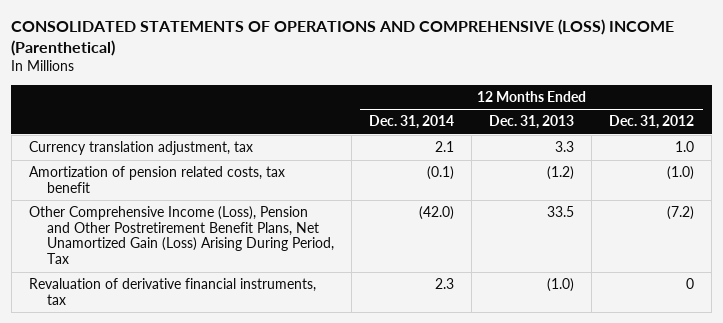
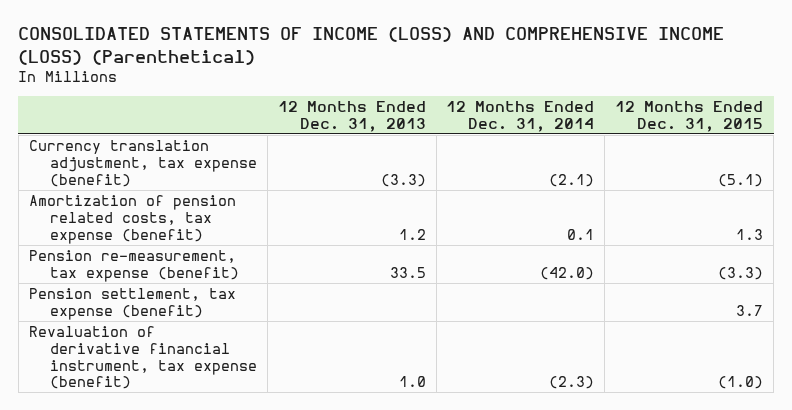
[11,19,675,57] CONSOLIDATED STATEMENTS OF OPERATIONS AND COMPREHENSIVE (LOSS) INCOME (Parenthetical) -> [18,27,725,65] CONSOLIDATED STATEMENTS OF INCOME (LOSS) AND COMPREHENSIVE INCOME (LOSS) (Parenthetical)
[609,115,695,130] Dec. 31, 2012 -> none
none -> [615,101,764,132] 12 Months Ended Dec. 31, 2015
[28,141,253,156] Currency translation adjustment, tax -> [28,139,257,187] Currency translation adjustment, tax expense (benefit)
[434,141,454,153] 2.1 -> [549,173,595,187] (2.1)
[555,141,575,153] 3.3 -> [380,173,426,187] (3.3)
[28,166,285,193] Amortization of pension related costs, tax benefit -> [28,194,236,244] Amortization of pension related costs, tax expense (benefit)
[426,166,454,181] (0.1) -> [567,228,595,240] 0.1
[547,166,575,181] (1.2) -> [398,228,426,240] 1.2
[28,206,334,265] Other Comprehensive Income (Loss), Pension and Other Postretirement Benefit Plans, Net Unamortized Gain (Loss) Arising During Period, Tax -> [28,249,239,282] Pension re-measurement, tax expense (benefit)
none -> [28,287,236,320] Pension settlement, tax expense (benefit)
[28,278,316,305] Revaluation of derivative financial instruments, tax -> [28,325,257,390] Revaluation of derivative financial instrument, tax expense (benefit)
[434,278,454,290] 2.3 -> [549,376,595,390] (2.3)
[547,278,575,293] (1.0) -> [398,376,426,388] 1.0

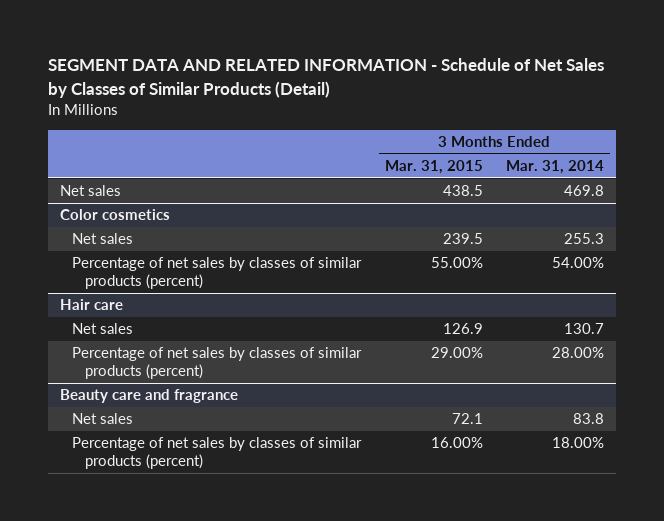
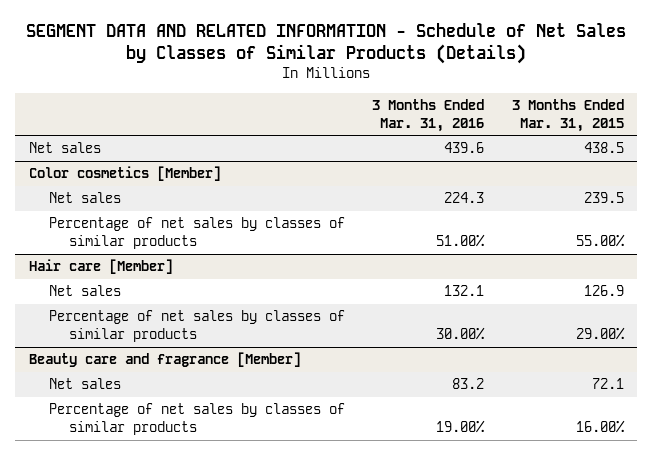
[48,58,605,98] SEGMENT DATA AND RELATED INFORMATION - Schedule of Net Sales by Classes of Similar Products (Detail) -> [26,23,627,65] SEGMENT DATA AND RELATED INFORMATION - Schedule of Net Sales by Classes of Similar Products (Details)
[506,160,605,175] Mar. 31, 2014 -> none
none -> [372,99,485,132] 3 Months Ended Mar. 31, 2016
[59,209,170,221] Color cosmetics -> [28,166,221,182] Color cosmetics [Member]
[72,257,363,290] Percentage of net sales by classes of similar products (percent) -> [49,217,346,250] Percentage of net sales by classes of similar products
[59,299,123,311] Hair care -> [28,259,173,275] Hair care [Member]
[72,347,363,380] Percentage of net sales by classes of similar products (percent) -> [49,310,346,343] Percentage of net sales by classes of similar products
[59,389,238,404] Beauty care and fragrance -> [28,352,301,368] Beauty care and fragrance [Member]
[72,437,363,470] Percentage of net sales by classes of similar products (percent) -> [49,403,346,436] Percentage of net sales by classes of similar products

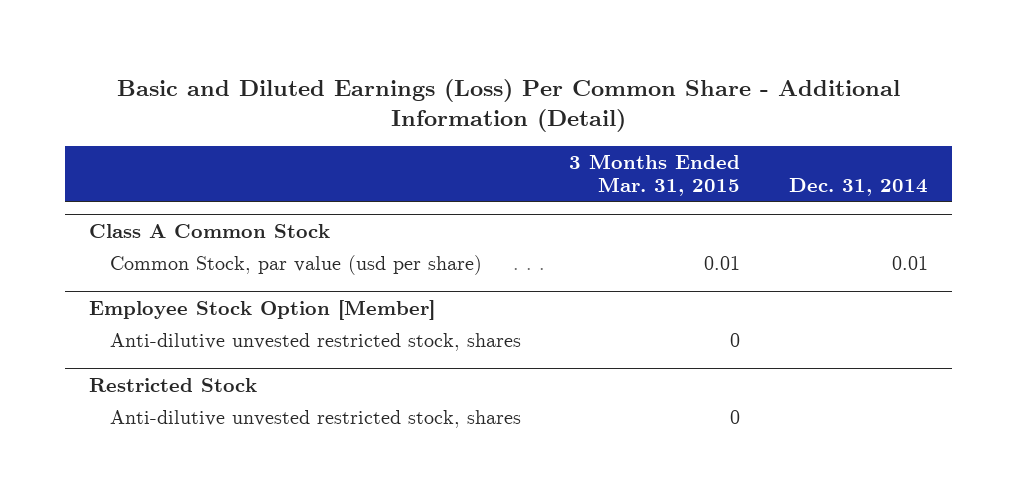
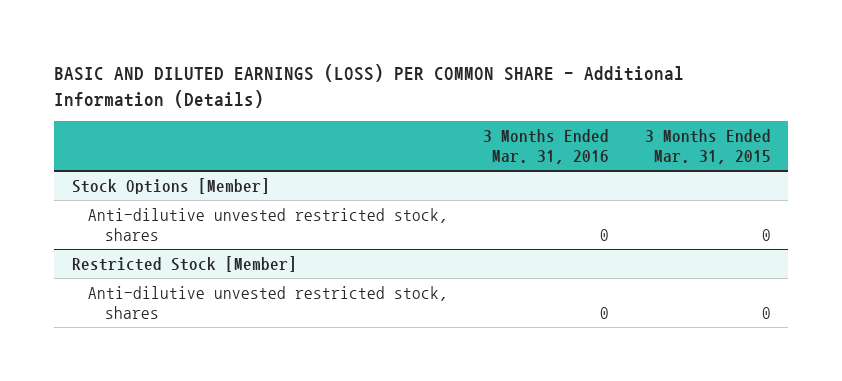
[116,78,900,133] Basic and Diluted Earnings (Loss) Per Common Share - Additional Information (Detail) -> [53,64,684,108] BASIC AND DILUTED EARNINGS (LOSS) PER COMMON SHARE - Additional Information (Details)
[788,178,928,197] Dec. 31, 2014 -> none
none -> [483,128,610,165] 3 Months Ended Mar. 31, 2016
[89,223,331,238] Class A Common Stock -> none
[110,255,483,276] Common Stock, par value (usd per share) -> none
[89,299,436,320] Employee Stock Option [Member] -> [71,177,270,194] Stock Options [Member]
[89,377,258,392] Restricted Stock -> [71,255,297,272] Restricted Stock [Member]

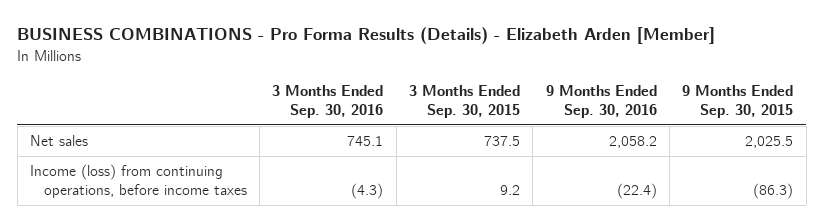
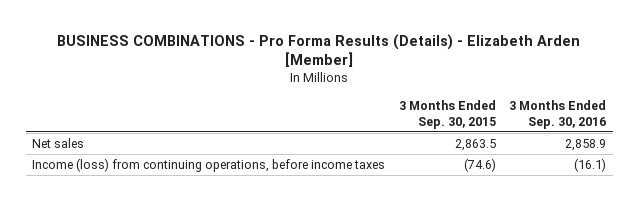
[545,84,657,118] 9 Months Ended Sep. 30, 2016 -> none
[682,84,794,118] 9 Months Ended Sep. 30, 2015 -> none
[347,136,384,147] 745.1 -> [565,139,607,152] 2,858.9
[483,136,520,147] 737.5 -> [454,139,496,152] 2,863.5
[351,183,384,200] (4.3) -> [574,158,607,173] (16.1)
[499,185,520,196] 9.2 -> [463,158,496,173] (74.6)

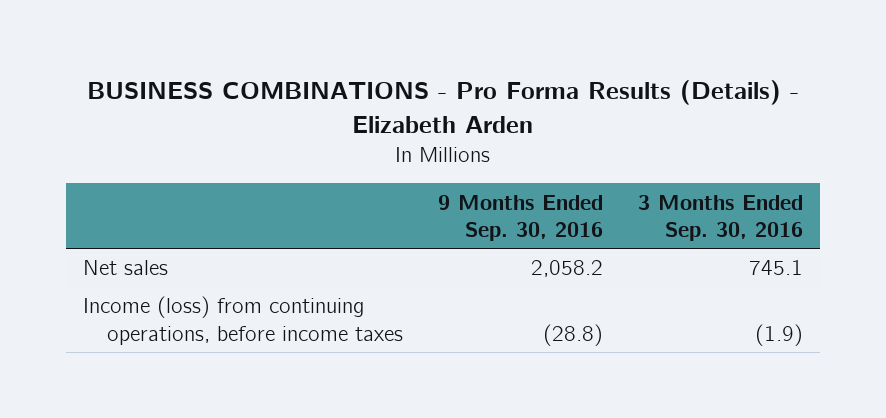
[57,33,581,68] BUSINESS COMBINATIONS - Pro Forma Results (Details) - Elizabeth Arden [Member] -> [87,80,800,133] BUSINESS COMBINATIONS - Pro Forma Results (Details) - Elizabeth Arden
[398,100,496,129] 3 Months Ended Sep. 30, 2015 -> none
none -> [438,194,604,241] 9 Months Ended Sep. 30, 2016
[565,139,607,152] 2,858.9 -> [748,260,803,276] 745.1
[574,158,607,173] (16.1) -> [754,323,803,346] (1.9)

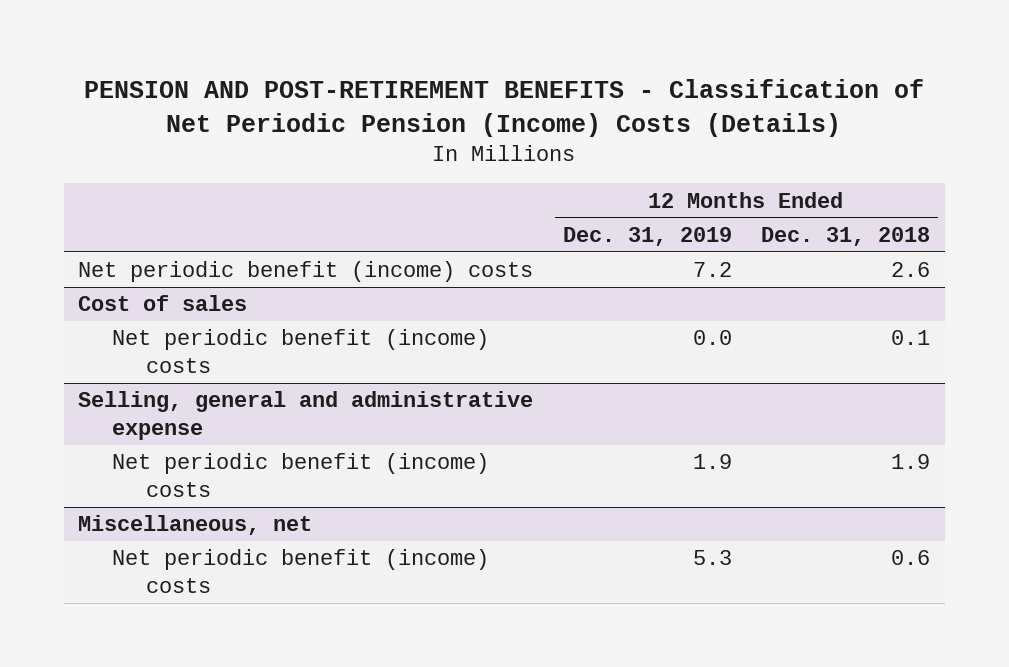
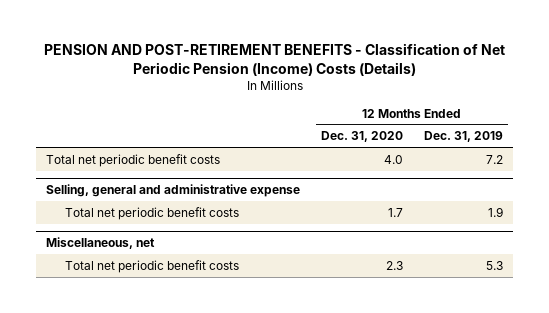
[761,226,931,246] Dec. 31, 2018 -> none
none -> [321,131,404,143] Dec. 31, 2020
[78,295,248,312] Cost of sales -> none
[112,329,490,374] Net periodic benefit (income) costs -> none
[78,261,534,283] Net periodic benefit (income) costs -> [46,153,221,167] Total net periodic benefit costs
[112,453,490,498] Net periodic benefit (income) costs -> [64,206,239,220] Total net periodic benefit costs
[112,549,490,594] Net periodic benefit (income) costs -> [64,259,239,273] Total net periodic benefit costs

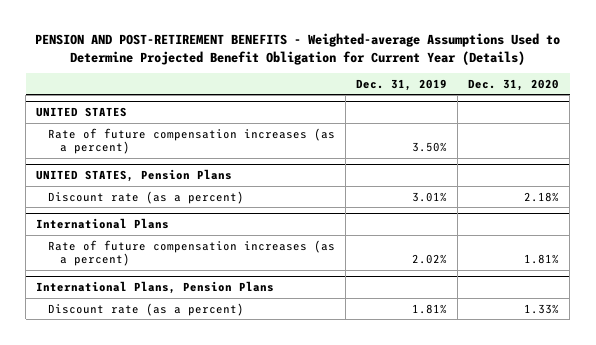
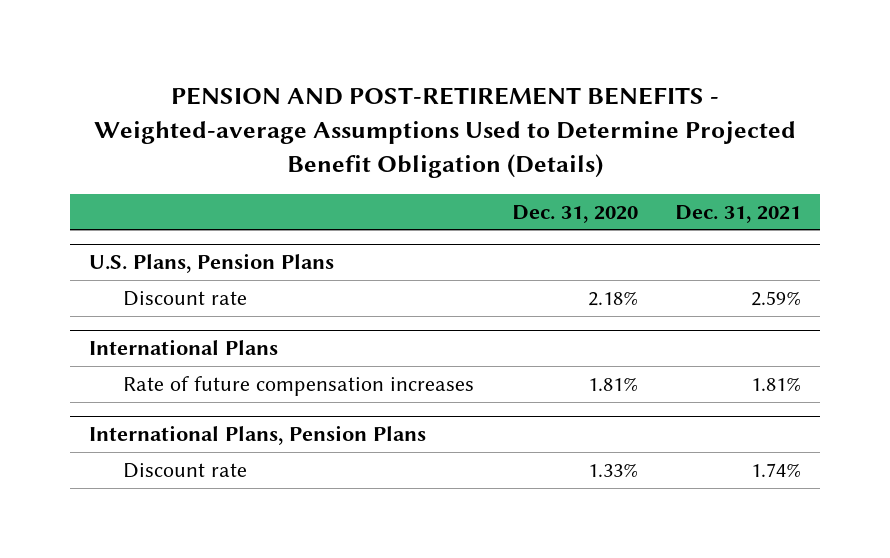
[34,32,560,65] PENSION AND POST-RETIREMENT BENEFITS - Weighted-average Assumptions Used to Determine Projected Benefit Obligation for Current Year (Details) -> [93,86,796,178] PENSION AND POST-RETIREMENT BENEFITS - Weighted-average Assumptions Used to Determine Projected Benefit Obligation (Details)
[356,78,448,91] Dec. 31, 2019 -> none
none -> [675,204,802,223] Dec. 31, 2021
[36,107,128,118] UNITED STATES -> none
[48,127,336,155] Rate of future compensation increases (as a percent) -> none
[36,169,233,183] UNITED STATES, Pension Plans -> none
none -> [88,252,334,273] U.S. Plans, Pension Plans
[48,190,245,204] Discount rate (as a percent) -> [123,290,248,306] Discount rate
[48,239,336,267] Rate of future compensation increases (as a percent) -> [123,375,475,396] Rate of future compensation increases
[48,302,245,316] Discount rate (as a percent) -> [123,462,248,478] Discount rate

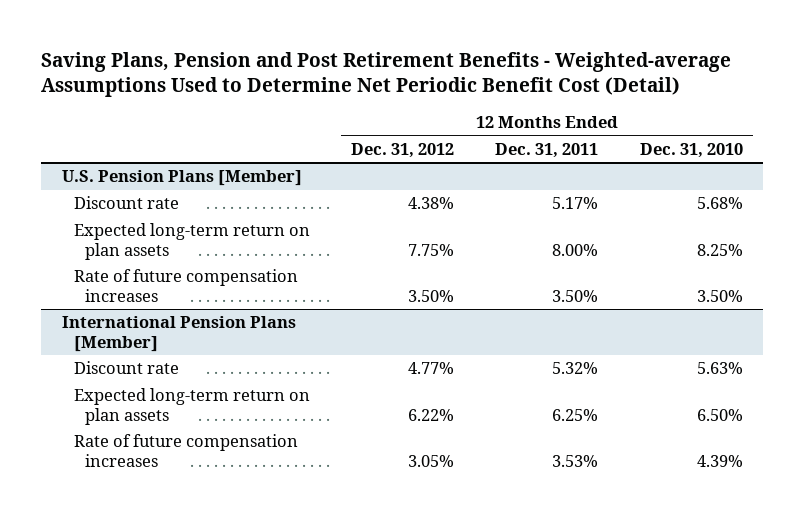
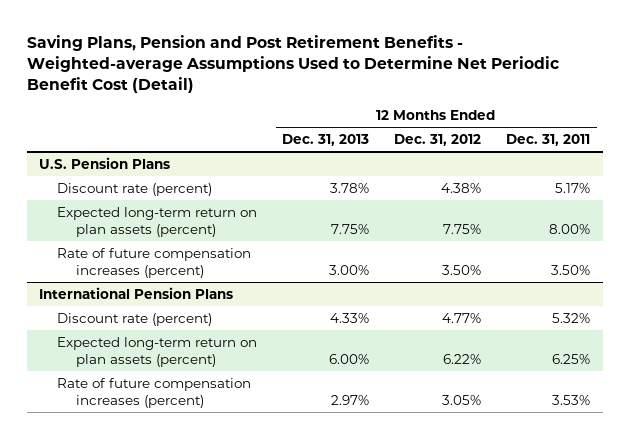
[639,142,743,158] Dec. 31, 2010 -> none
none -> [282,134,370,147] Dec. 31, 2013
[61,170,302,187] U.S. Pension Plans [Member] -> [39,156,171,169] U.S. Pension Plans
[73,196,179,210] Discount rate -> [57,182,213,196] Discount rate (percent)
[73,223,310,260] Expected long-term return on plan assets -> [57,206,258,237] Expected long-term return on plan assets (percent)
[73,269,298,302] Rate of future compensation increases -> [57,247,252,278] Rate of future compensation increases (percent)
[61,316,296,352] International Pension Plans [Member] -> [39,286,234,299] International Pension Plans
[73,361,179,375] Discount rate -> [57,312,213,326] Discount rate (percent)
[73,388,310,425] Expected long-term return on plan assets -> [57,336,258,367] Expected long-term return on plan assets (percent)
[73,434,298,467] Rate of future compensation increases -> [57,377,252,408] Rate of future compensation increases (percent)

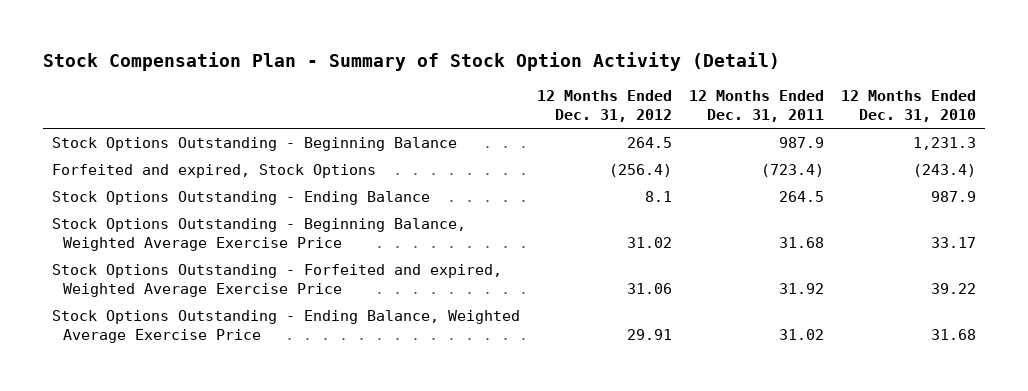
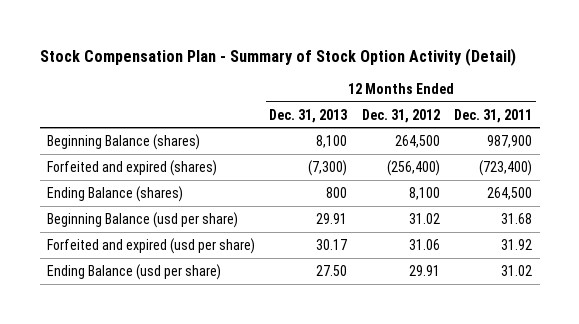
[841,90,977,123] 12 Months Ended Dec. 31, 2010 -> none
none -> [269,108,348,123] Dec. 31, 2013
[51,137,457,152] Stock Options Outstanding - Beginning Balance -> [46,133,200,150] Beginning Balance (shares)
[626,137,672,149] 264.5 -> [394,134,440,148] 264,500
[779,137,825,149] 987.9 -> [487,134,533,148] 987,900
[51,164,376,179] Forfeited and expired, Stock Options -> [46,159,217,176] Forfeited and expired (shares)
[608,164,672,178] (256.4) -> [386,159,440,176] (256,400)
[761,164,825,178] (723.4) -> [479,159,533,176] (723,400)
[51,191,430,206] Stock Options Outstanding - Ending Balance -> [46,185,183,202] Ending Balance (shares)
[644,191,672,203] 8.1 -> [408,186,440,200] 8,100
[779,191,825,203] 264.5 -> [487,186,533,200] 264,500
[51,218,466,251] Stock Options Outstanding - Beginning Balance, Weighted Average Exercise Price -> [46,211,238,228] Beginning Balance (usd per share)
[51,264,502,297] Stock Options Outstanding - Forfeited and expired, Weighted Average Exercise Price -> [46,237,255,254] Forfeited and expired (usd per share)
[51,310,520,343] Stock Options Outstanding - Ending Balance, Weighted Average Exercise Price -> [46,263,221,280] Ending Balance (usd per share)

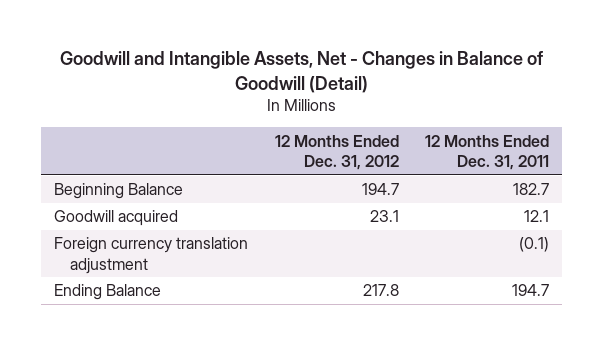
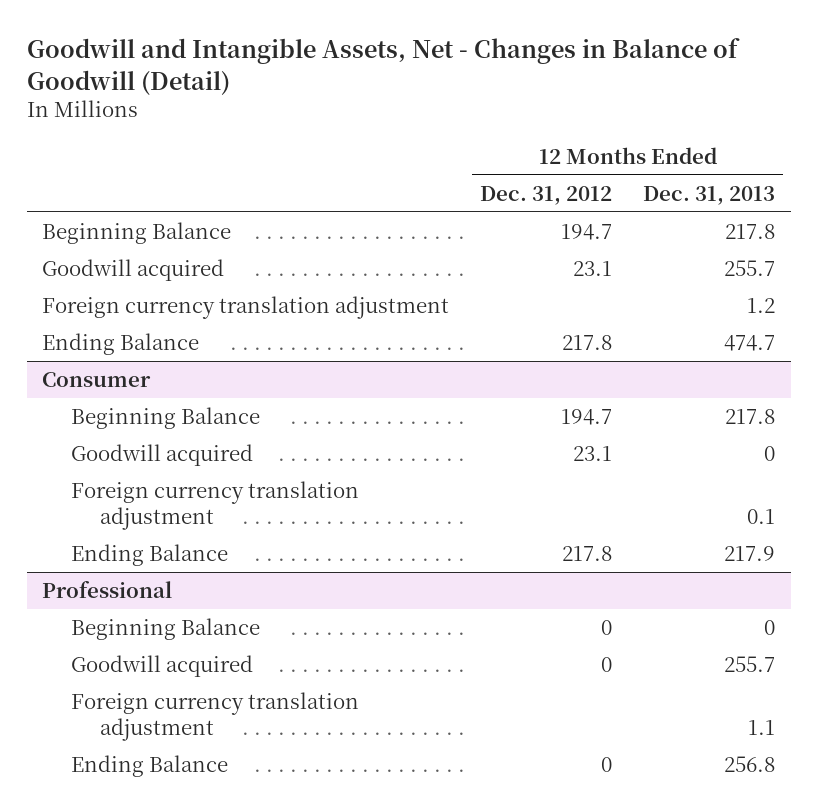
[425,134,550,171] 12 Months Ended Dec. 31, 2011 -> none
none -> [643,185,776,205] Dec. 31, 2013
none -> [42,371,152,387] Consumer
none -> [71,406,261,429] Beginning Balance
none -> [71,443,254,466] Goodwill acquired
none -> [71,480,360,531] Foreign currency translation adjustment
none -> [71,543,229,566] Ending Balance
none -> [42,580,173,598] Professional
none -> [71,617,261,640] Beginning Balance
none -> [71,654,254,677] Goodwill acquired
none -> [71,691,360,742] Foreign currency translation adjustment
none -> [71,754,229,777] Ending Balance

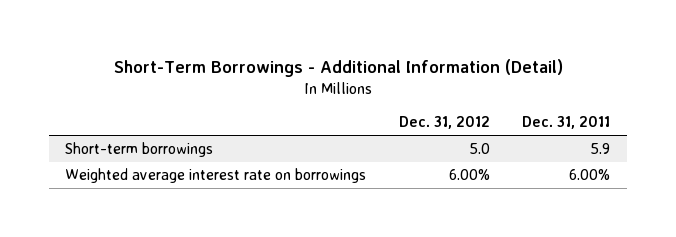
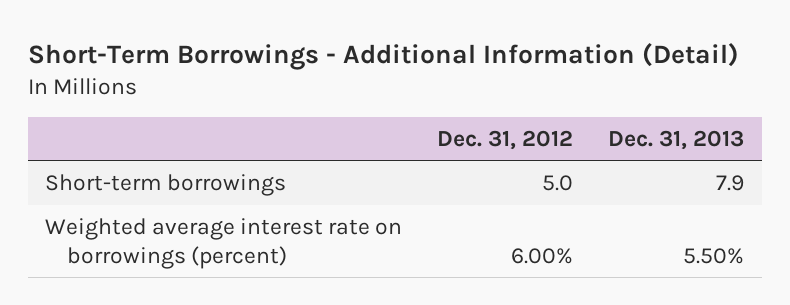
[522,116,611,130] Dec. 31, 2011 -> none
none -> [608,129,745,150] Dec. 31, 2013
[65,168,367,184] Weighted average interest rate on borrowings -> [45,217,403,269] Weighted average interest rate on borrowings (percent)

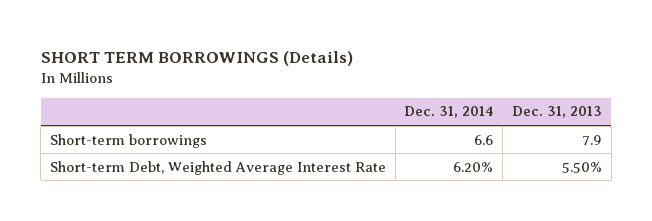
[27,42,739,70] Short-Term Borrowings - Additional Information (Detail) -> [40,51,353,67] SHORT TERM BORROWINGS (Details)
[437,129,574,150] Dec. 31, 2012 -> none
none -> [404,106,494,119] Dec. 31, 2014
[45,217,403,269] Weighted average interest rate on borrowings (percent) -> [49,160,386,175] Short-term Debt, Weighted Average Interest Rate

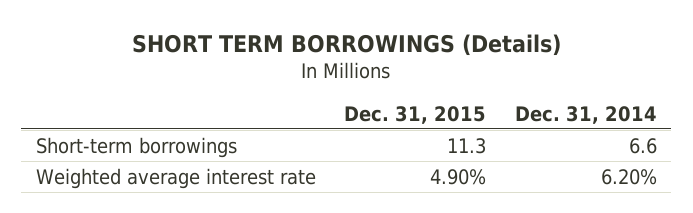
[511,106,602,119] Dec. 31, 2013 -> none
none -> [344,105,487,124] Dec. 31, 2015
[49,160,386,175] Short-term Debt, Weighted Average Interest Rate -> [35,167,316,189] Weighted average interest rate

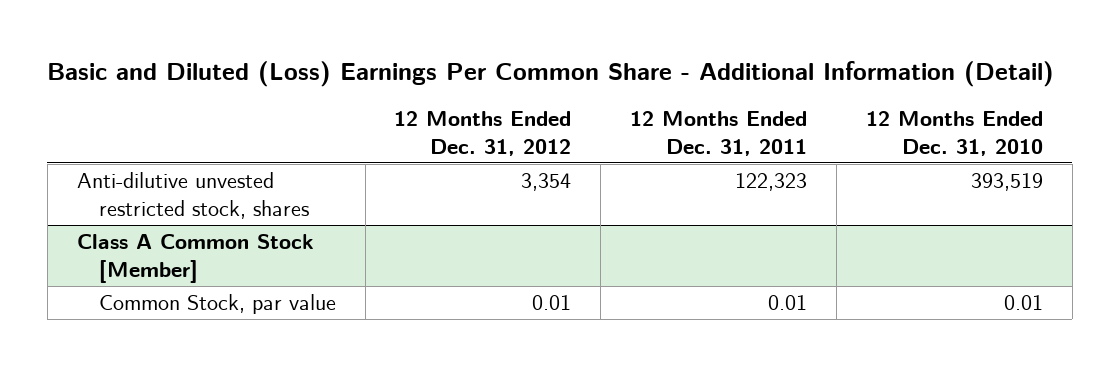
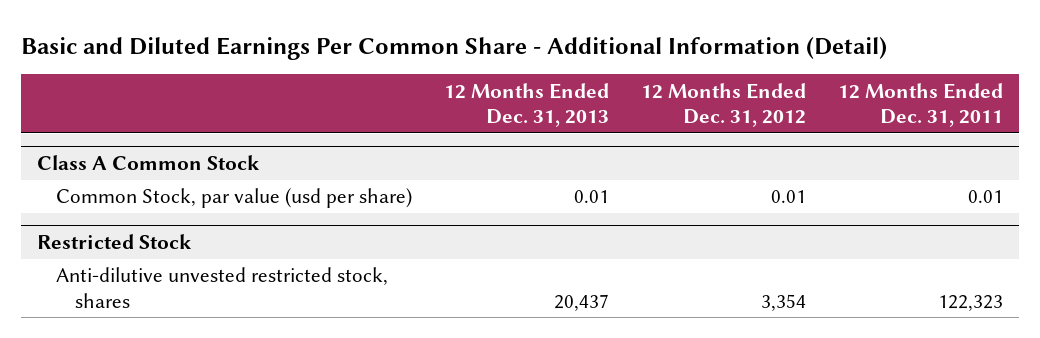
[47,61,1055,88] Basic and Diluted (Loss) Earnings Per Common Share - Additional Information (Detail) -> [20,36,887,60] Basic and Diluted Earnings Per Common Share - Additional Information (Detail)
[865,110,1043,156] 12 Months Ended Dec. 31, 2010 -> none
none -> [444,82,610,128] 12 Months Ended Dec. 31, 2013
none -> [36,155,260,171] Class A Common Stock
none -> [56,188,413,209] Common Stock, par value (usd per share)
none -> [36,234,192,250] Restricted Stock
[76,234,314,283] Class A Common Stock [Member] -> none
[98,294,336,315] Common Stock, par value -> none

